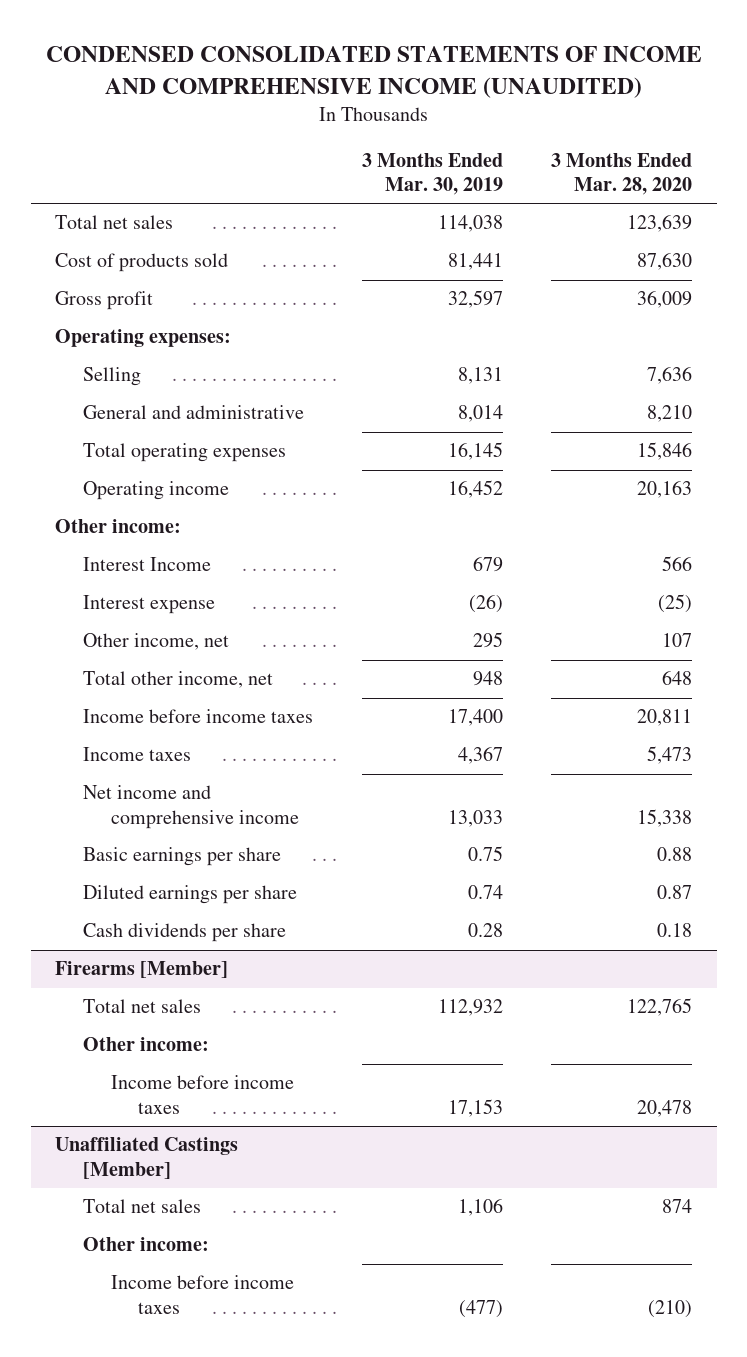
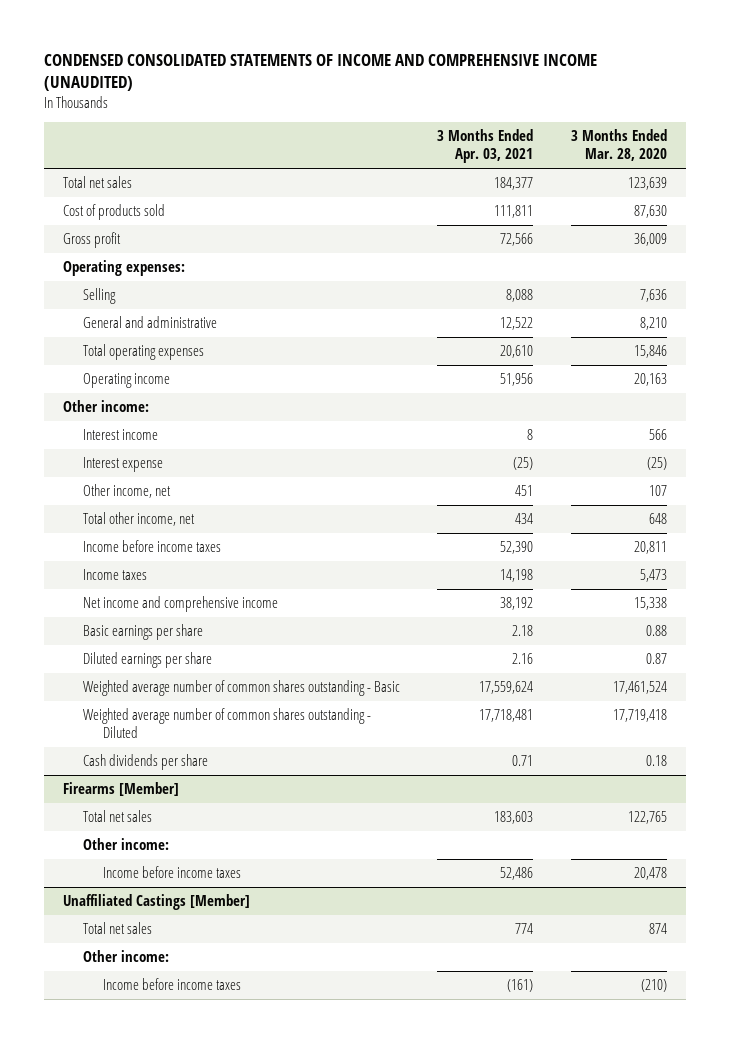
[361,152,503,196] 3 Months Ended Mar. 30, 2019 -> none
none -> [437,129,534,164] 3 Months Ended Apr. 03, 2021
[82,557,211,572] Interest Income -> [82,429,158,441] Interest income
none -> [82,680,400,697] Weighted average number of common shares outstanding - Basic
none -> [82,708,371,739] Weighted average number of common shares outstanding - Diluted

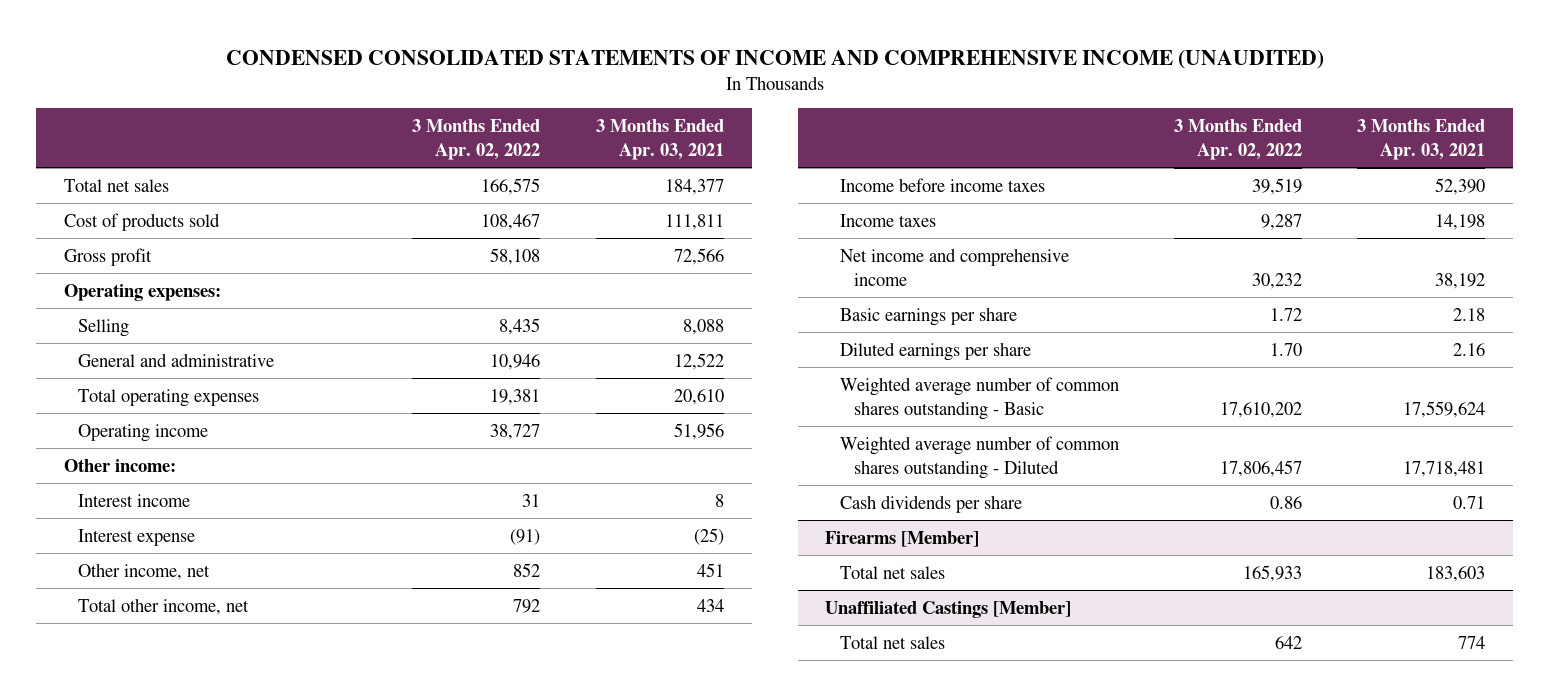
[571,129,668,162] 3 Months Ended Mar. 28, 2020 -> none
none -> [412,118,541,160] 3 Months Ended Apr. 02, 2022
[82,838,169,851] Other income: -> none
[102,866,241,879] Income before income taxes -> none
[82,950,169,963] Other income: -> none
[102,978,241,991] Income before income taxes -> none

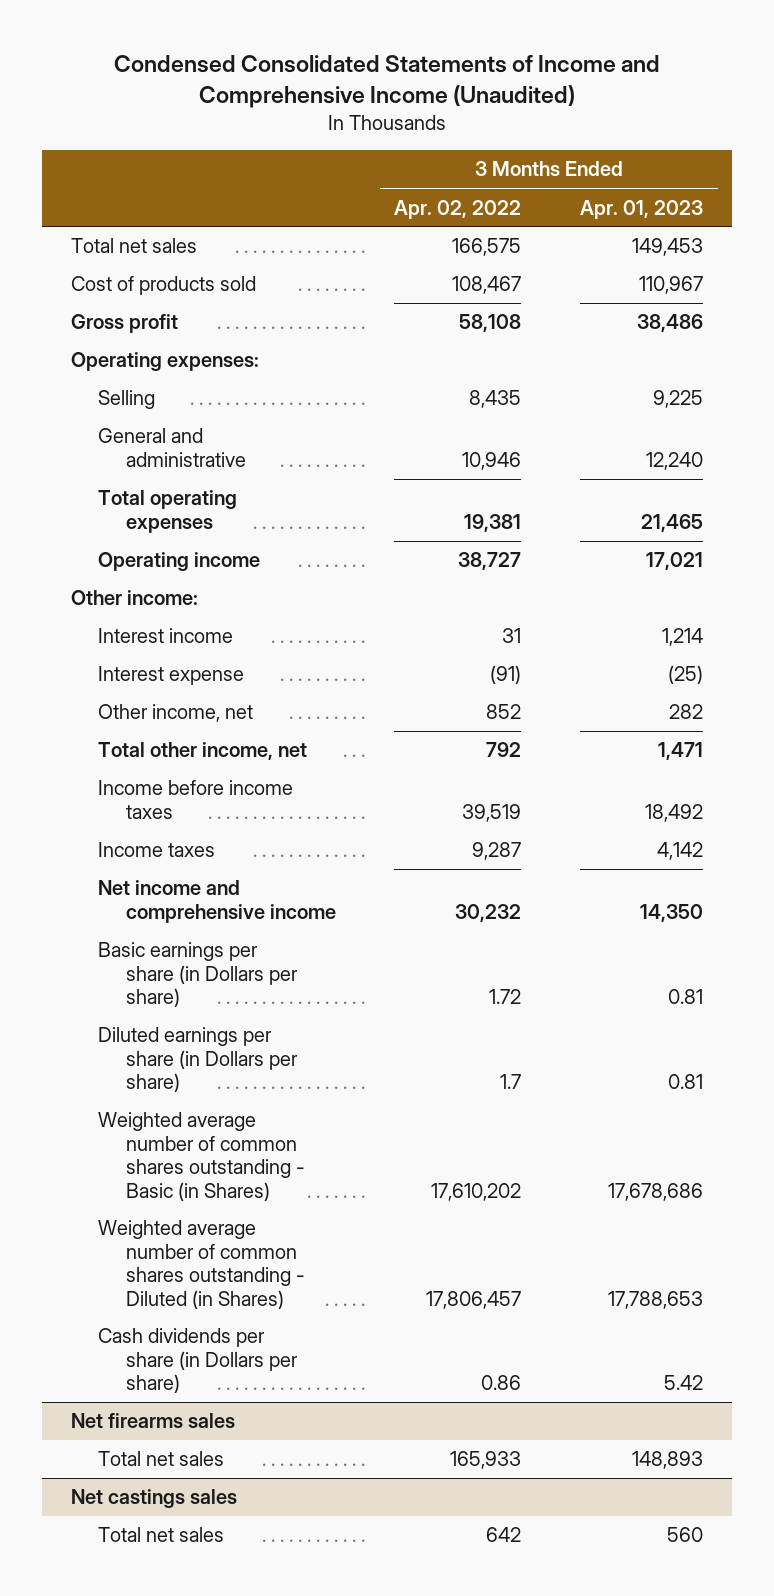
[225,49,1324,69] CONDENSED CONSOLIDATED STATEMENTS OF INCOME AND COMPREHENSIVE INCOME (UNAUDITED) -> [113,55,660,109] Condensed Consolidated Statements of Income and Comprehensive Income (Unaudited)
[595,118,724,160] 3 Months Ended Apr. 03, 2021 -> none
none -> [579,199,703,219] Apr. 01, 2023
[825,530,980,547] Firearms [Member] -> none
[839,306,1017,326] Basic earnings per share -> [98,942,298,1008] Basic earnings per share (in Dollars per share)
[839,341,1031,361] Diluted earnings per share -> [98,1027,298,1093] Diluted earnings per share (in Dollars per share)
[1270,342,1303,356] 1.70 -> [500,1074,522,1090] 1.7
[839,376,1119,420] Weighted average number of common shares outstanding - Basic -> [98,1112,305,1201] Weighted average number of common shares outstanding - Basic (in Shares)
[839,435,1119,479] Weighted average number of common shares outstanding - Diluted -> [98,1220,305,1309] Weighted average number of common shares outstanding - Diluted (in Shares)
[839,494,1022,513] Cash dividends per share -> [98,1328,298,1394] Cash dividends per share (in Dollars per share)
none -> [70,1413,235,1429] Net firearms sales
[825,600,1072,618] Unaffiliated Castings [Member] -> none
none -> [70,1489,237,1509] Net castings sales

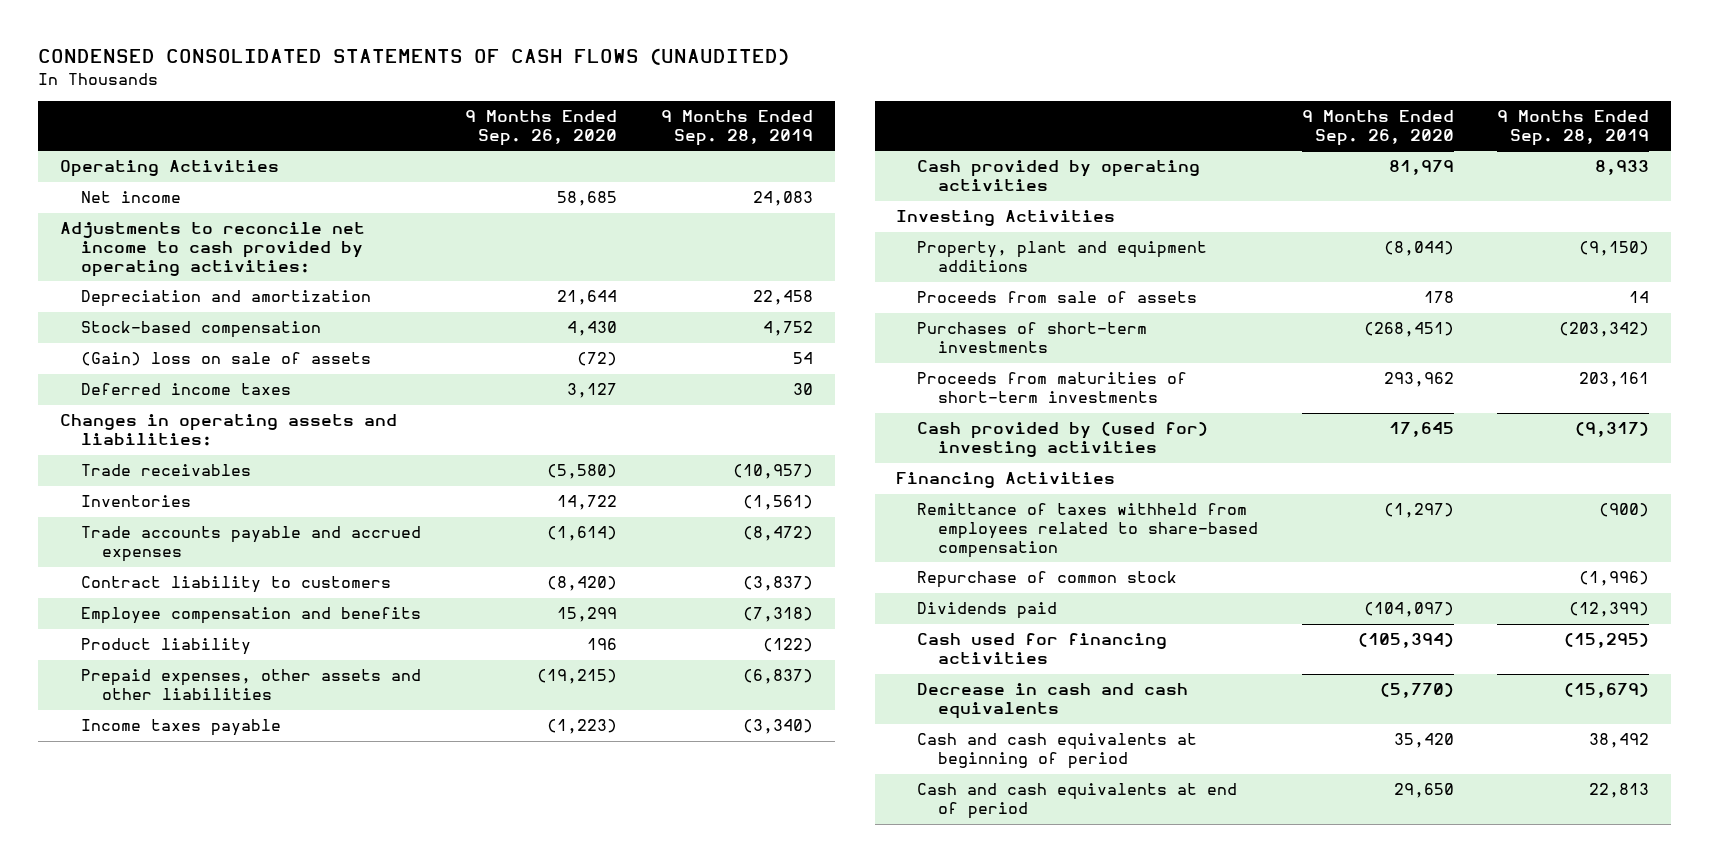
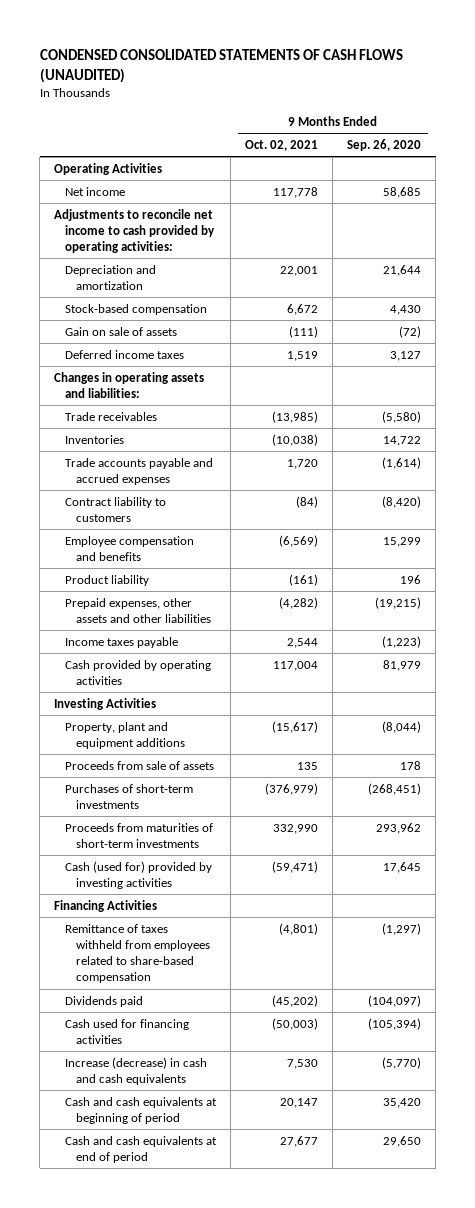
[660,110,813,147] 9 Months Ended Sep. 28, 2019 -> none
none -> [245,139,319,151] Oct. 02, 2021
[81,352,372,367] (Gain) loss on sale of assets -> [65,326,178,336] Gain on sale of assets
[917,422,1209,458] Cash provided by (used for) investing activities -> [65,860,213,889] Cash (used for) provided by investing activities
[917,571,1178,589] Repurchase of common stock -> none
[917,683,1189,720] Decrease in cash and cash equivalents -> [65,1056,208,1085] Increase (decrease) in cash and cash equivalents

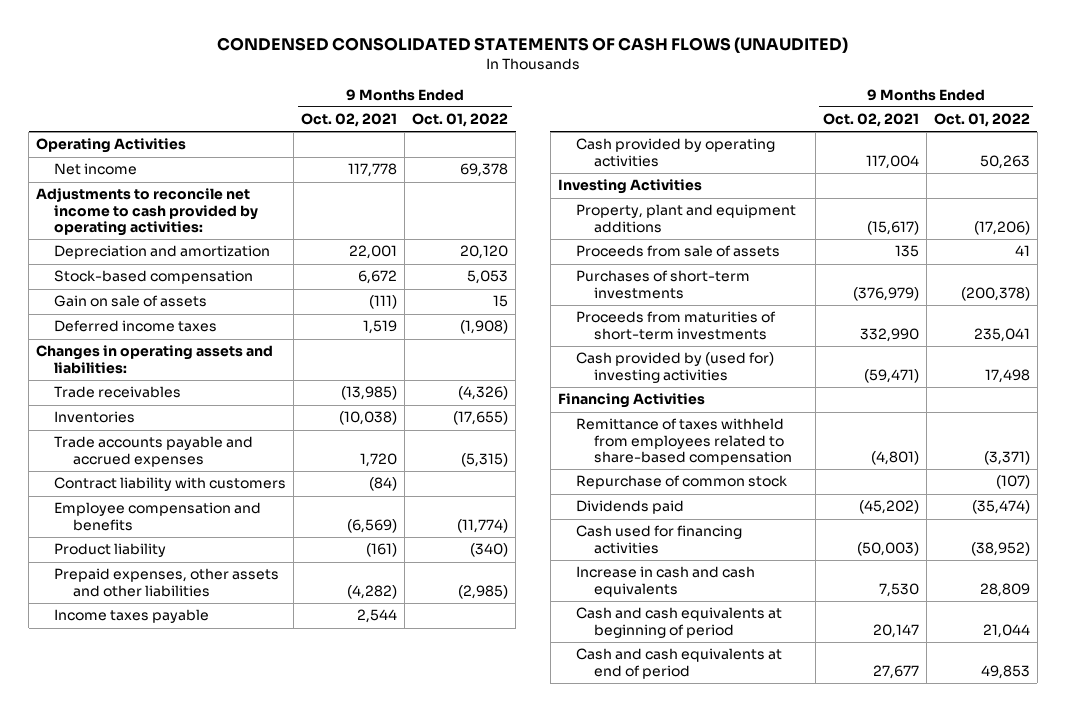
[347,138,422,151] Sep. 26, 2020 -> none
none -> [412,113,509,128] Oct. 01, 2022
[65,496,167,522] Contract liability to customers -> [54,477,287,492] Contract liability with customers
[65,860,213,889] Cash (used for) provided by investing activities -> [575,352,774,383] Cash provided by (used for) investing activities
none -> [575,475,787,490] Repurchase of common stock
[65,1056,208,1085] Increase (decrease) in cash and cash equivalents -> [575,566,755,597] Increase in cash and cash equivalents

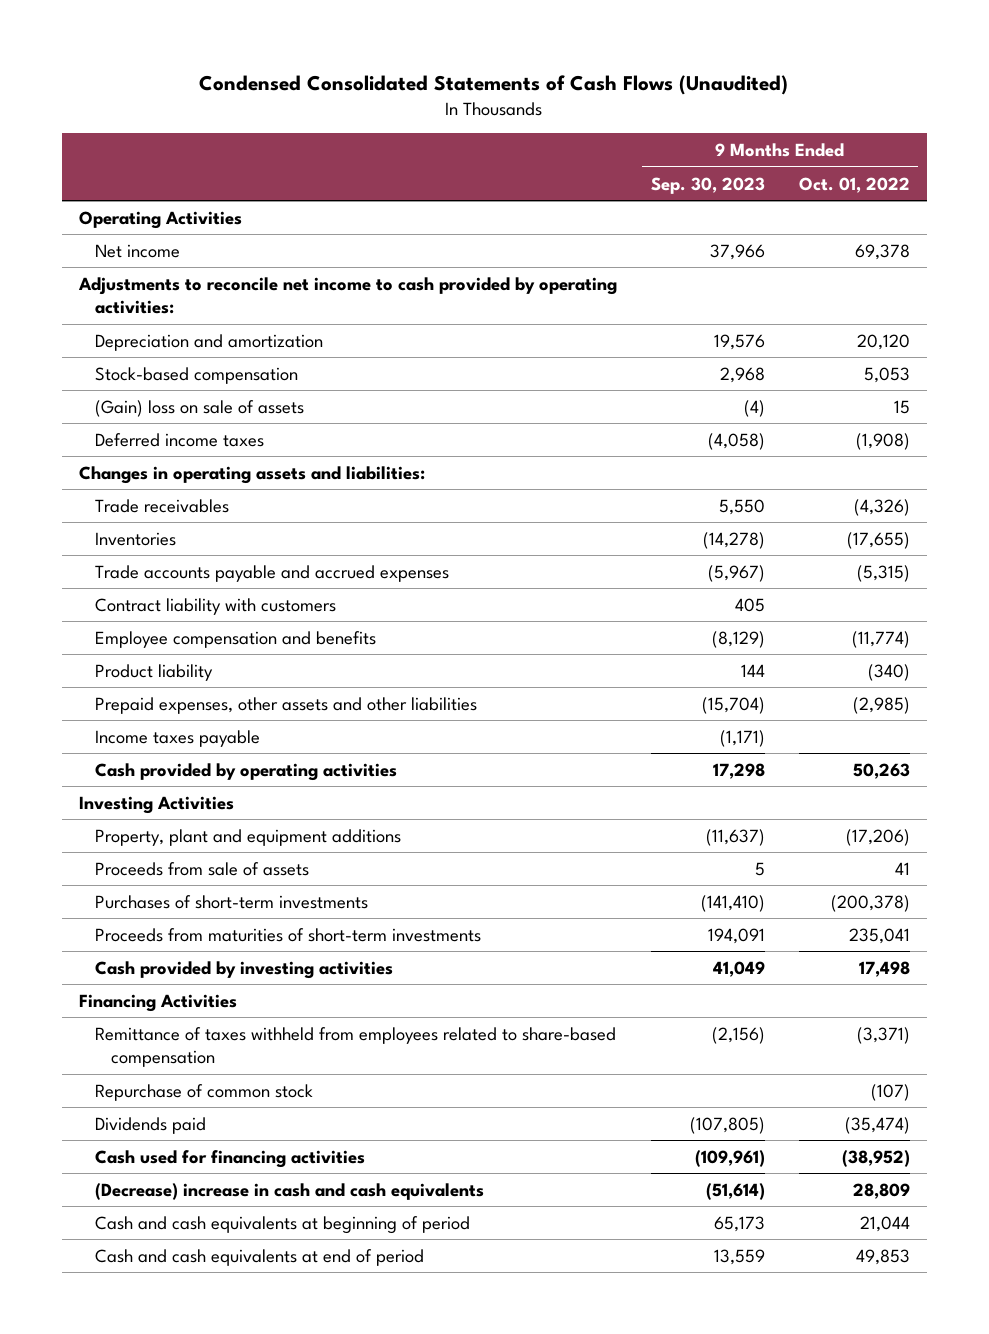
[216,37,848,54] CONDENSED CONSOLIDATED STATEMENTS OF CASH FLOWS (UNAUDITED) -> [199,75,789,96] Condensed Consolidated Statements of Cash Flows (Unaudited)
[301,113,398,128] Oct. 02, 2021 -> none
none -> [650,176,765,194] Sep. 30, 2023
[54,295,208,308] Gain on sale of assets -> [94,399,304,417] (Gain) loss on sale of assets
[575,352,774,383] Cash provided by (used for) investing activities -> [94,960,393,979] Cash provided by investing activities
[575,566,755,597] Increase in cash and cash equivalents -> [94,1182,484,1200] (Decrease) increase in cash and cash equivalents

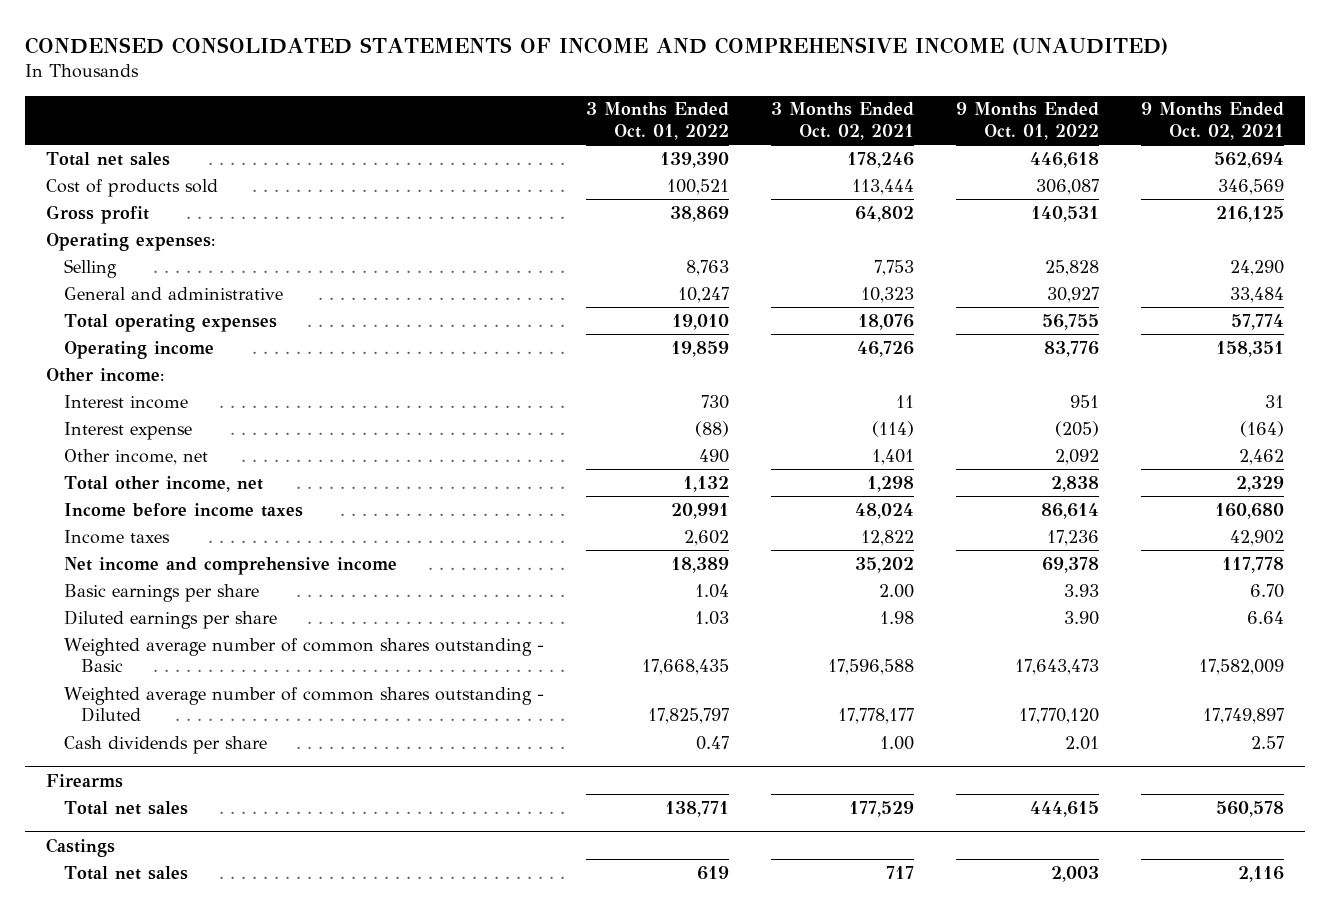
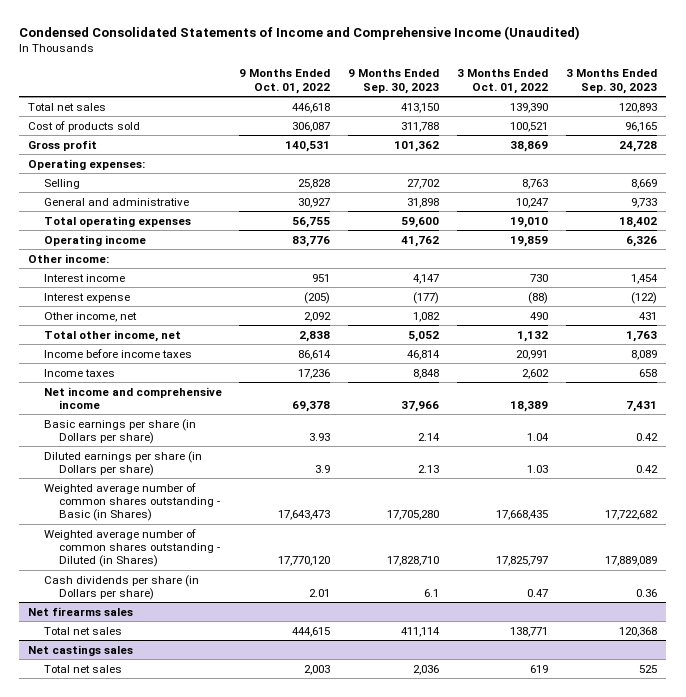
[24,37,1168,56] CONDENSED CONSOLIDATED STATEMENTS OF INCOME AND COMPREHENSIVE INCOME (UNAUDITED) -> [19,26,581,41] Condensed Consolidated Statements of Income and Comprehensive Income (Unaudited)
[770,102,914,140] 3 Months Ended Oct. 02, 2021 -> none
[1141,102,1285,140] 9 Months Ended Oct. 02, 2021 -> none
none -> [348,69,440,94] 9 Months Ended Sep. 30, 2023
none -> [566,69,658,94] 3 Months Ended Sep. 30, 2023
[46,773,124,788] Firearms -> none
[63,583,259,602] Basic earnings per share -> [43,418,196,444] Basic earnings per share (in Dollars per share)
[63,609,277,629] Diluted earnings per share -> [43,450,202,476] Diluted earnings per share (in Dollars per share)
[1064,610,1100,625] 3.90 -> [315,464,331,473] 3.9
[63,637,544,673] Weighted average number of common shares outstanding - Basic -> [43,482,220,522] Weighted average number of common shares outstanding - Basic (in Shares)
[63,686,544,723] Weighted average number of common shares outstanding - Diluted -> [43,528,220,568] Weighted average number of common shares outstanding - Diluted (in Shares)
[63,735,267,754] Cash dividends per share -> [43,574,199,600] Cash dividends per share (in Dollars per share)
none -> [28,606,134,616] Net firearms sales
[46,837,116,857] Castings -> none
none -> [28,644,134,656] Net castings sales

